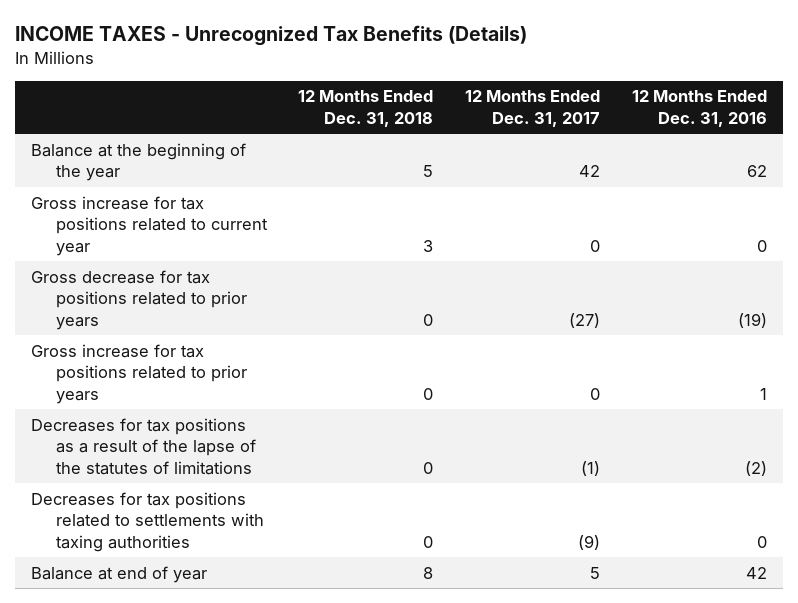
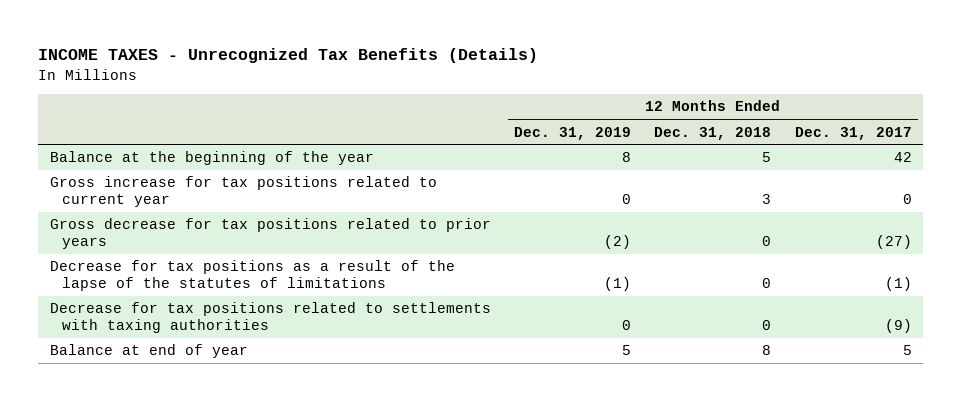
[632,90,768,127] 12 Months Ended Dec. 31, 2016 -> none
none -> [513,126,631,140] Dec. 31, 2019
[31,343,247,404] Gross increase for tax positions related to prior years -> none
[31,417,256,475] Decreases for tax positions as a result of the lapse of the statutes of limitations -> [49,260,455,292] Decrease for tax positions as a result of the lapse of the statutes of limitations
[31,491,264,552] Decreases for tax positions related to settlements with taxing authorities -> [49,302,491,334] Decrease for tax positions related to settlements with taxing authorities

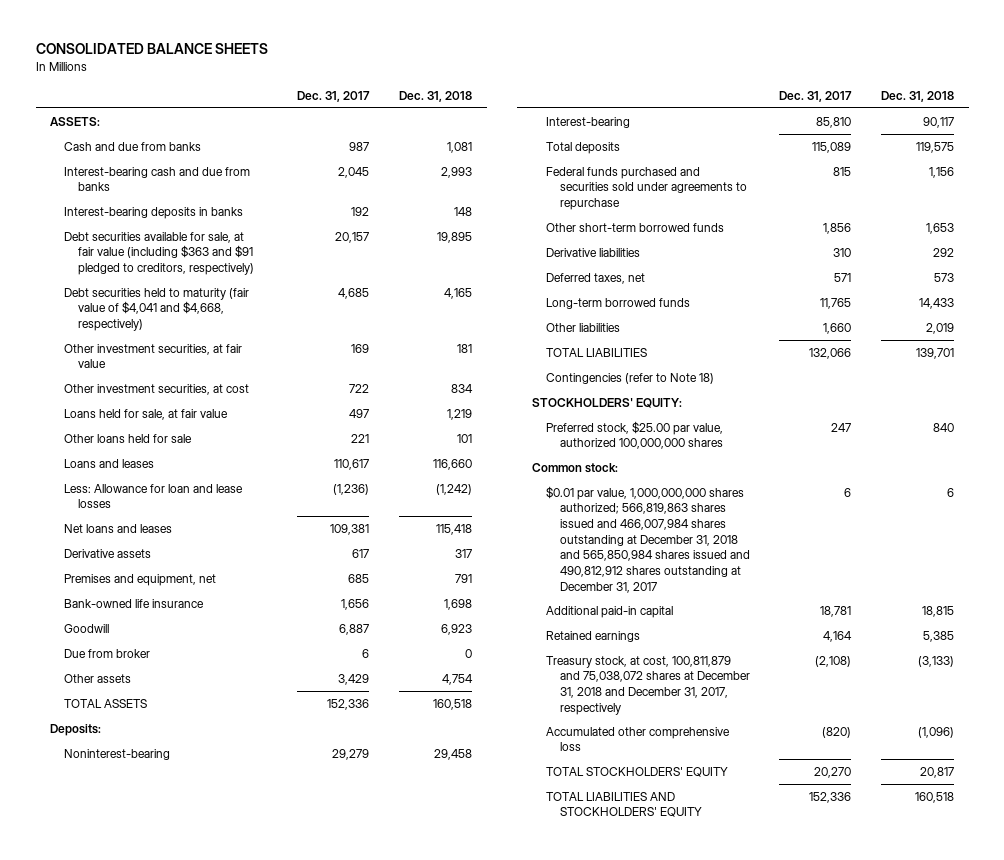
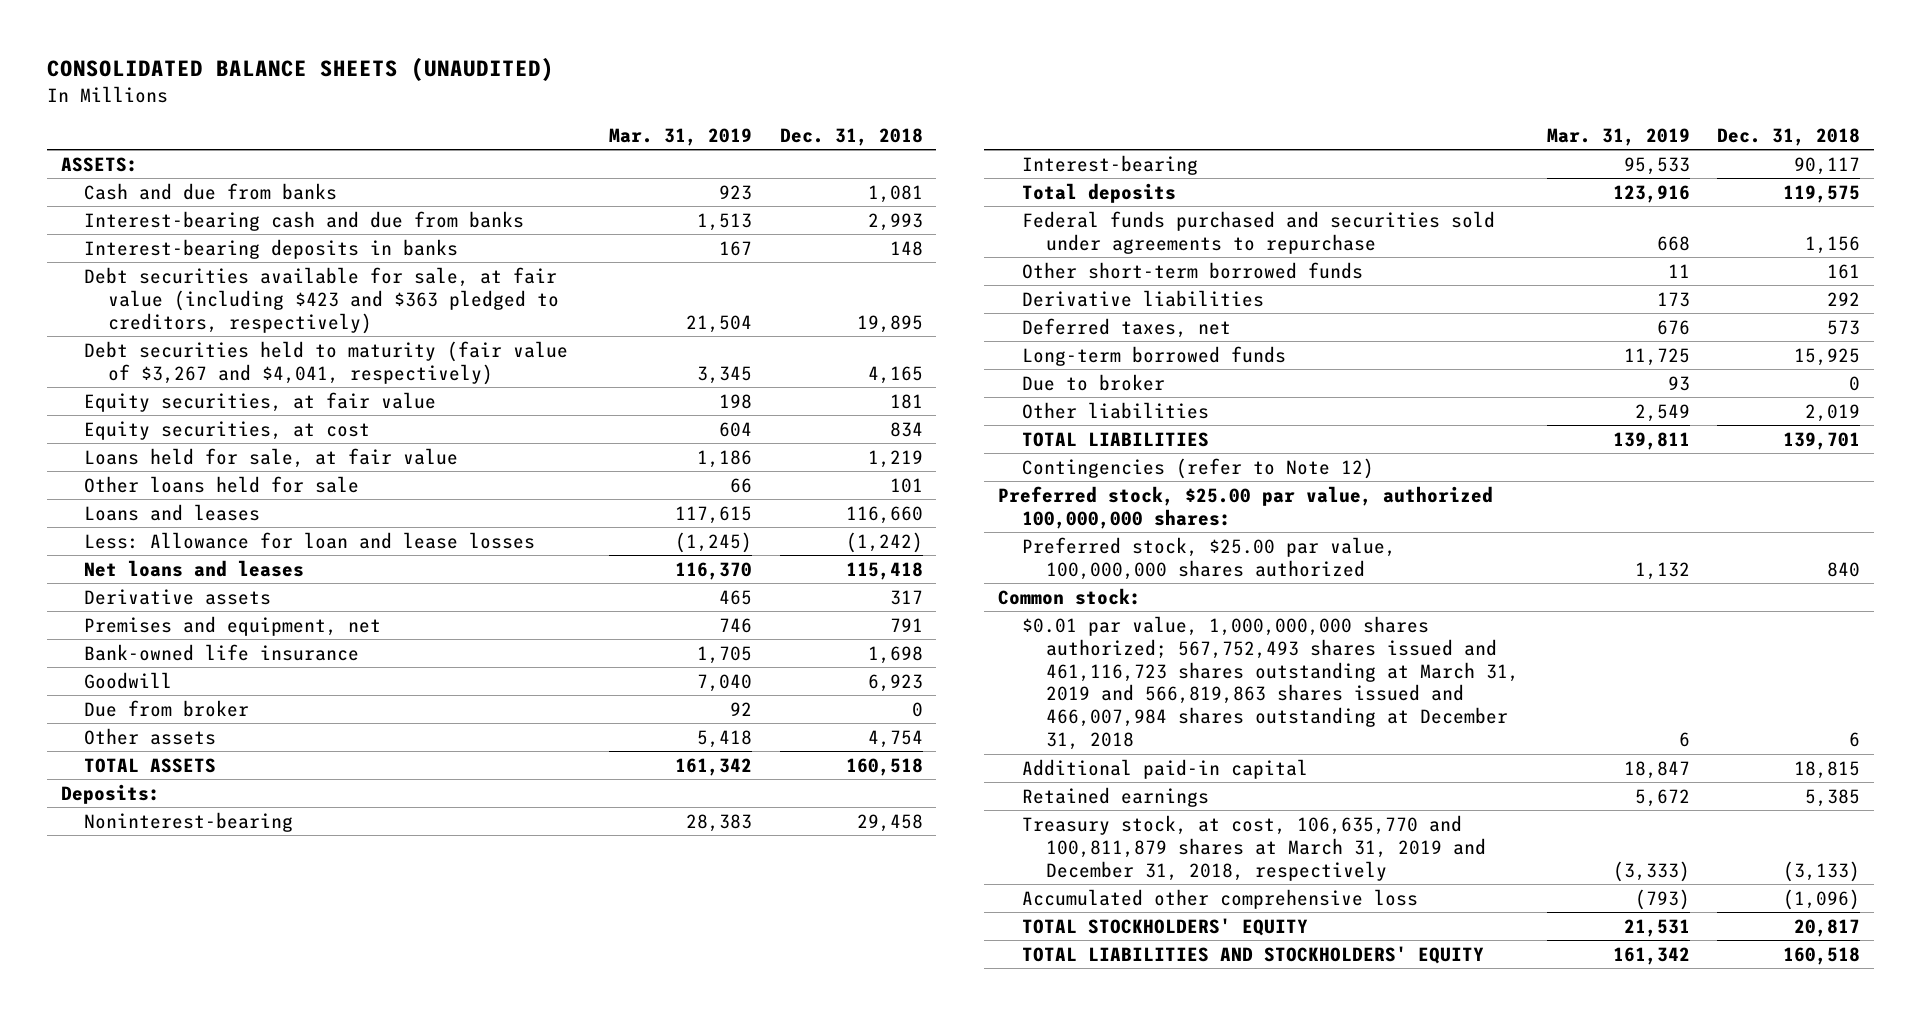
[35,43,268,55] CONSOLIDATED BALANCE SHEETS -> [46,58,554,82] CONSOLIDATED BALANCE SHEETS (UNAUDITED)
[297,90,371,102] Dec. 31, 2017 -> none
none -> [609,127,753,146] Mar. 31, 2019
[64,231,254,275] Debt securities available for sale, at fair value (including $363 and $91 pledged to creditors, respectively) -> [84,266,560,334] Debt securities available for sale, at fair value (including $423 and $363 pledged to creditors, respectively)
[64,287,250,331] Debt securities held to maturity (fair value of $4,041 and $4,668, respectively) -> [84,340,569,385] Debt securities held to maturity (fair value of $3,267 and $4,041, respectively)
[64,343,243,369] Other investment securities, at fair value -> [84,391,437,412] Equity securities, at fair value
[64,383,250,395] Other investment securities, at cost -> [84,420,371,440] Equity securities, at cost
[925,222,954,234] 1,653 -> [1827,263,1861,279] 161
[918,297,954,309] 14,433 -> [1794,347,1861,366] 15,925
none -> [1021,373,1165,391] Due to broker
[532,397,683,408] STOCKHOLDERS' EQUITY: -> none
[545,372,714,384] Contingencies (refer to Note 18) -> [1021,457,1374,479] Contingencies (refer to Note 12)
none -> [997,485,1493,529] Preferred stock, $25.00 par value, authorized 100,000,000 shares:
[545,420,723,450] Preferred stock, $25.00 par value, authorized 100,000,000 shares -> [1021,536,1396,580] Preferred stock, $25.00 par value, 100,000,000 shares authorized
[545,485,750,593] $0.01 par value, 1,000,000,000 shares authorized; 566,819,863 shares issued and 466,007,984 shares outstanding at December 31, 2018 and 565,850,984 shares issued and 490,812,912 shares outstanding at December 31, 2017 -> [1021,615,1519,751] $0.01 par value, 1,000,000,000 shares authorized; 567,752,493 shares issued and 461,116,723 shares outstanding at March 31, 2019 and 566,819,863 shares issued and 466,007,984 shares outstanding at December 31, 2018
[545,655,750,715] Treasury stock, at cost, 100,811,879 and 75,038,072 shares at December 31, 2018 and December 31, 2017, respectively -> [1021,814,1486,881] Treasury stock, at cost, 106,635,770 and 100,811,879 shares at March 31, 2019 and December 31, 2018, respectively

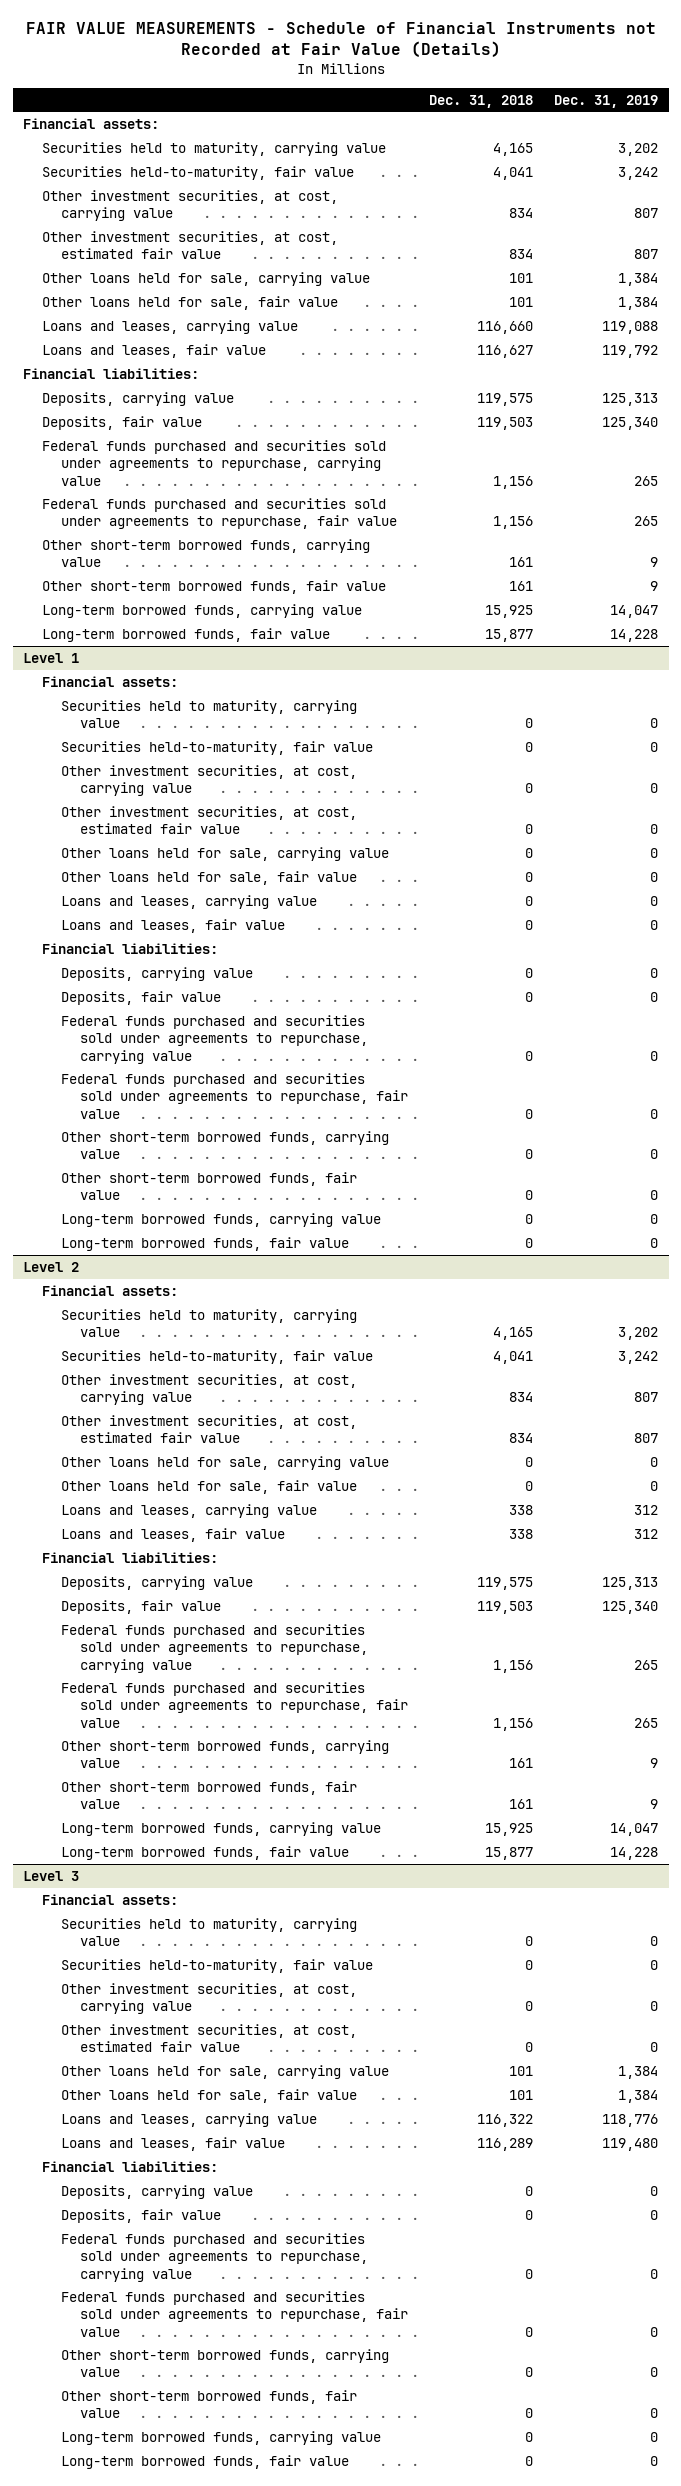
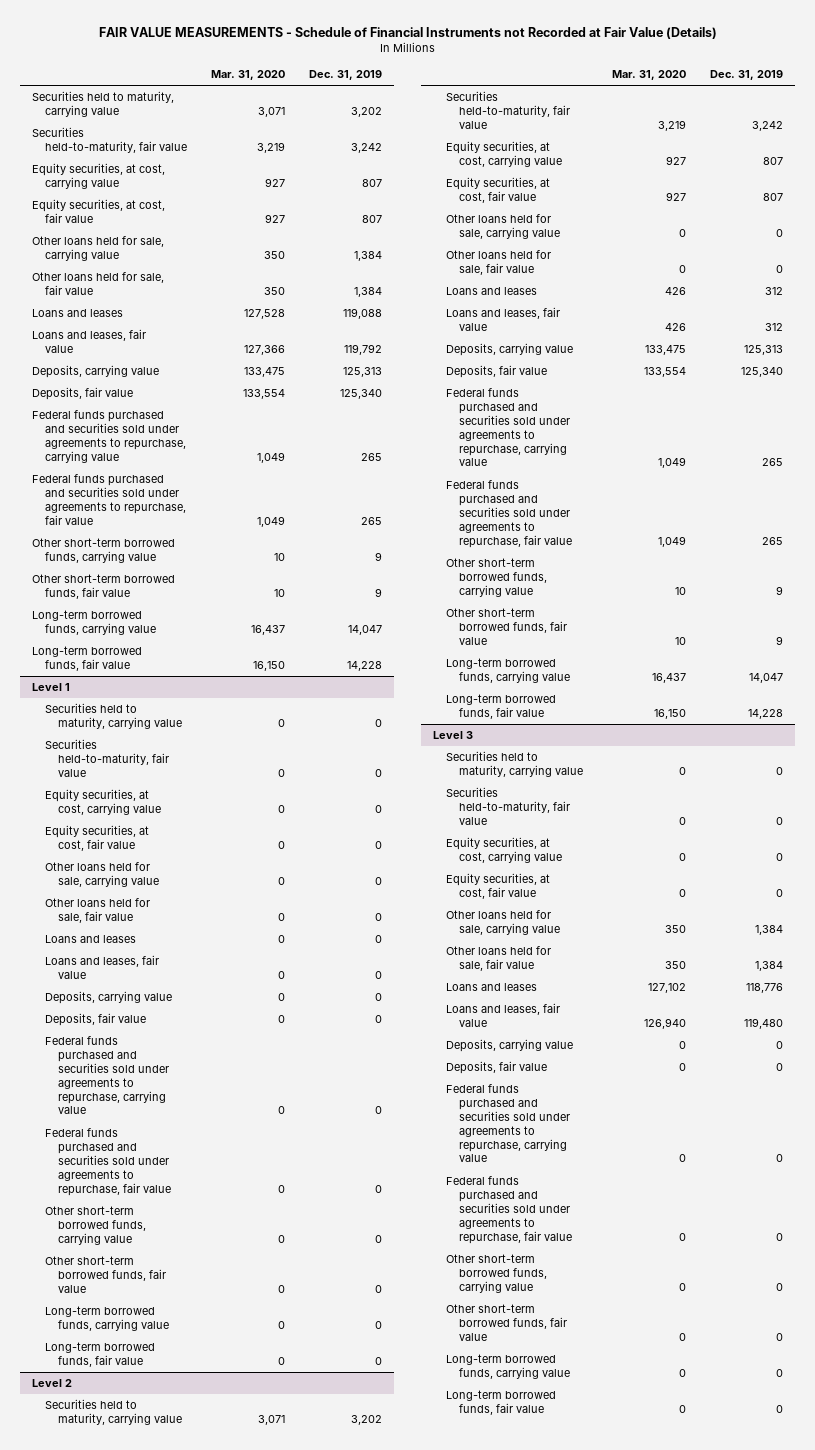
[429,94,534,108] Dec. 31, 2018 -> none
none -> [211,70,286,81] Mar. 31, 2020
[23,117,160,129] Financial assets: -> none
[42,189,339,222] Other investment securities, at cost, carrying value -> [32,163,166,190] Equity securities, at cost, carrying value
[42,230,339,260] Other investment securities, at cost, estimated fair value -> [32,199,166,224] Equity securities, at cost, fair value
[42,319,299,334] Loans and leases, carrying value -> [32,309,124,318] Loans and leases
[23,367,200,379] Financial liabilities: -> none
[42,675,179,687] Financial assets: -> none
[61,764,358,797] Other investment securities, at cost, carrying value -> [45,789,162,816] Equity securities, at cost, carrying value
[61,805,358,835] Other investment securities, at cost, estimated fair value -> [45,825,150,852] Equity securities, at cost, fair value
[61,894,318,909] Loans and leases, carrying value -> [45,935,137,944] Loans and leases
[42,942,219,954] Financial liabilities: -> none
[42,1284,179,1296] Financial assets: -> none
[61,1373,358,1406] Other investment securities, at cost, carrying value -> [446,141,563,168] Equity securities, at cost, carrying value
[61,1414,358,1444] Other investment securities, at cost, estimated fair value -> [446,177,551,204] Equity securities, at cost, fair value
[61,1503,318,1518] Loans and leases, carrying value -> [446,287,538,296] Loans and leases
[42,1551,219,1563] Financial liabilities: -> none
[42,1893,179,1905] Financial assets: -> none
[61,1982,358,2015] Other investment securities, at cost, carrying value -> [446,837,563,864] Equity securities, at cost, carrying value
[61,2023,358,2053] Other investment securities, at cost, estimated fair value -> [446,873,551,900] Equity securities, at cost, fair value
[61,2112,318,2127] Loans and leases, carrying value -> [446,983,538,992] Loans and leases
[42,2160,219,2172] Financial liabilities: -> none

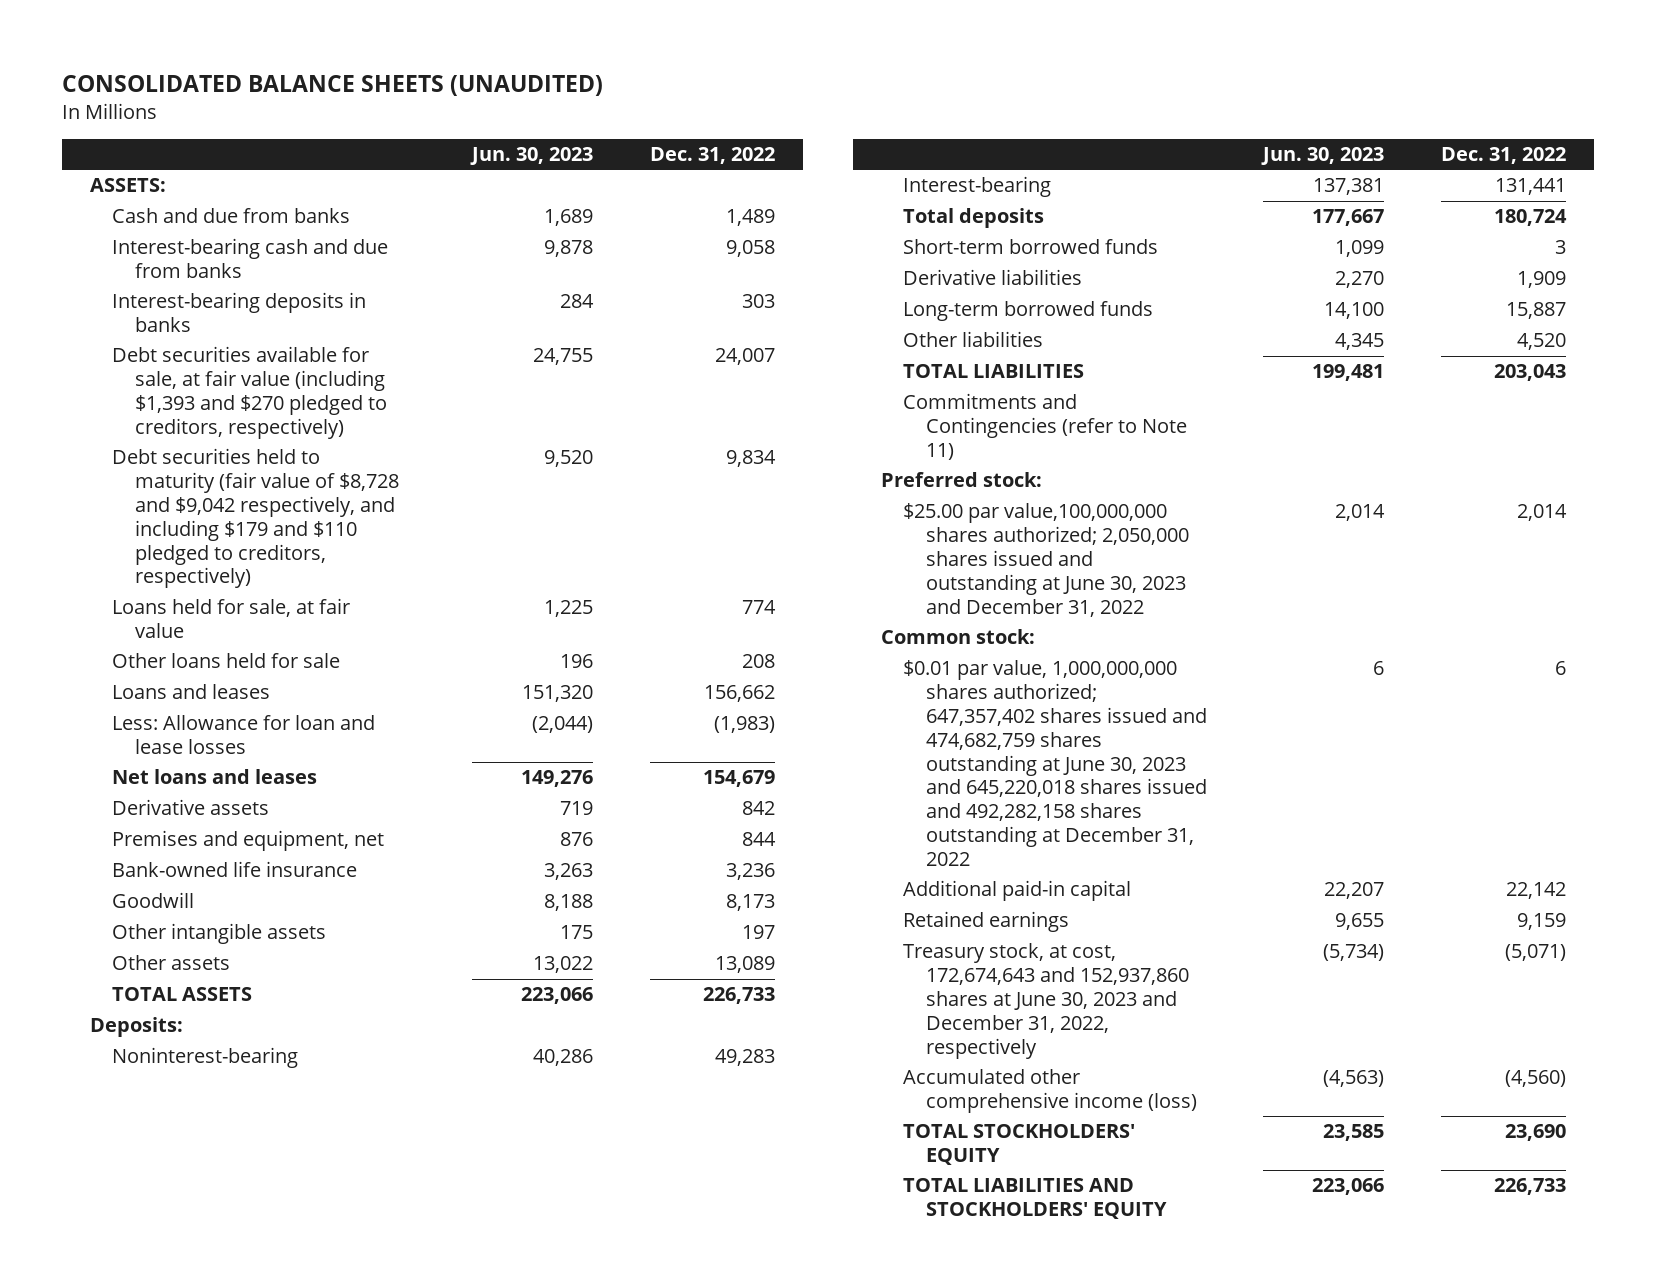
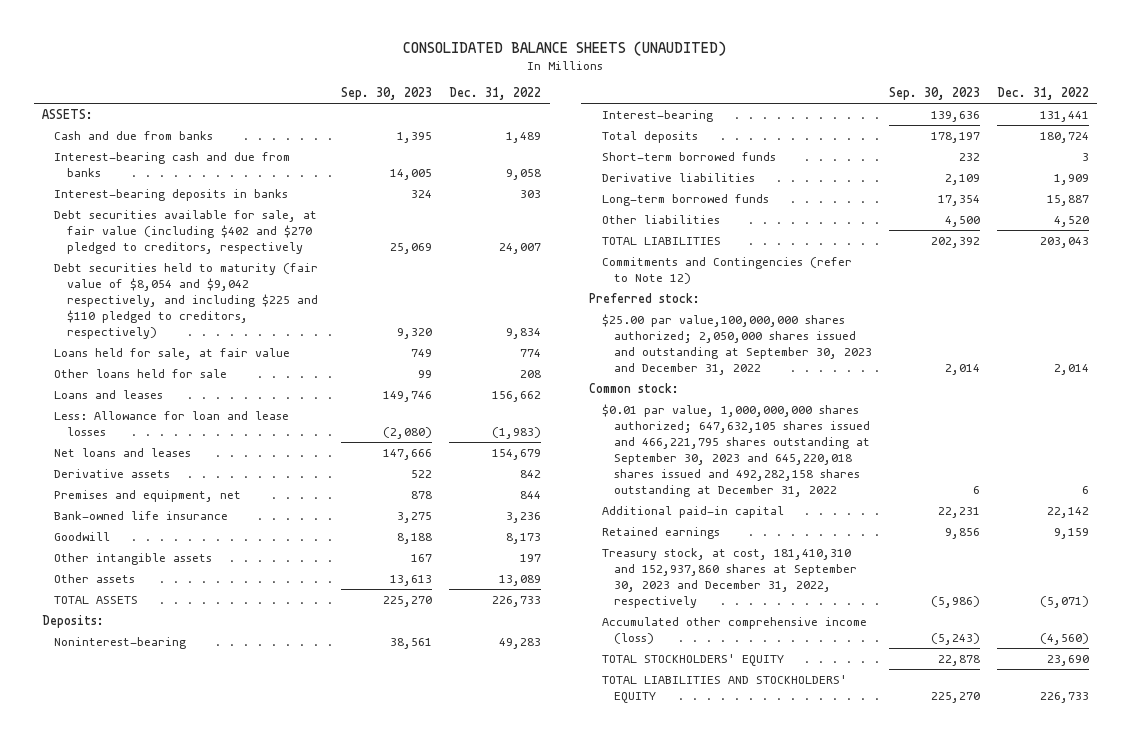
[470,146,594,165] Jun. 30, 2023 -> none
none -> [341,87,433,101] Sep. 30, 2023
[112,346,387,439] Debt securities available for sale, at fair value (including $1,393 and $270 pledged to creditors, respectively) -> [54,209,318,254] Debt securities available for sale, at fair value (including $402 and $270 pledged to creditors, respectively
[112,448,399,589] Debt securities held to maturity (fair value of $8,728 and $9,042 respectively, and including $179 and $110 pledged to creditors, respectively) -> [54,262,319,340] Debt securities held to maturity (fair value of $8,054 and $9,042 respectively, and including $225 and $110 pledged to creditors, respectively)
[903,393,1187,460] Commitments and Contingencies (refer to Note 11) -> [601,256,852,284] Commitments and Contingencies (refer to Note 12)
[903,503,1189,617] $25.00 par value,100,000,000 shares authorized; 2,050,000 shares issued and outstanding at June 30, 2023 and December 31, 2022 -> [601,313,872,376] $25.00 par value,100,000,000 shares authorized; 2,050,000 shares issued and outstanding at September 30, 2023 and December 31, 2022
[903,660,1207,866] $0.01 par value, 1,000,000,000 shares authorized; 647,357,402 shares issued and 474,682,759 shares outstanding at June 30, 2023 and 645,220,018 shares issued and 492,282,158 shares outstanding at December 31, 2022 -> [601,403,870,498] $0.01 par value, 1,000,000,000 shares authorized; 647,632,105 shares issued and 466,221,795 shares outstanding at September 30, 2023 and 645,220,018 shares issued and 492,282,158 shares outstanding at December 31, 2022
[903,943,1189,1059] Treasury stock, at cost, 172,674,643 and 152,937,860 shares at June 30, 2023 and December 31, 2022, respectively -> [601,547,857,609] Treasury stock, at cost, 181,410,310 and 152,937,860 shares at September 30, 2023 and December 31, 2022, respectively

